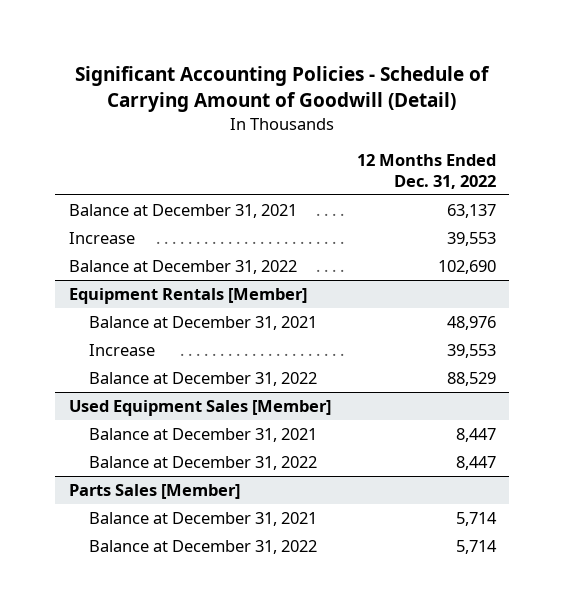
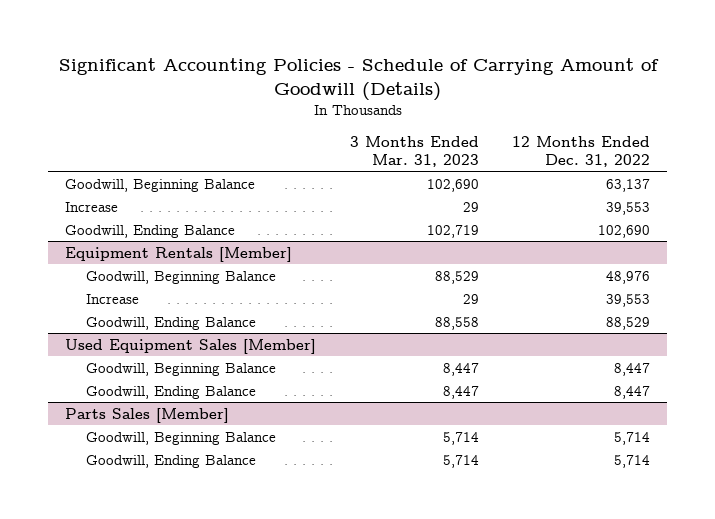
[75,66,491,113] Significant Accounting Policies - Schedule of Carrying Amount of Goodwill (Detail) -> [58,58,659,101] Significant Accounting Policies - Schedule of Carrying Amount of Goodwill (Details)
none -> [349,136,479,168] 3 Months Ended Mar. 31, 2023
[68,203,297,218] Balance at December 31, 2021 -> [64,178,255,192] Goodwill, Beginning Balance
[68,259,297,274] Balance at December 31, 2022 -> [64,224,235,238] Goodwill, Ending Balance
[89,315,318,330] Balance at December 31, 2021 -> [86,270,277,284] Goodwill, Beginning Balance
[89,371,318,386] Balance at December 31, 2022 -> [86,316,257,330] Goodwill, Ending Balance
[89,427,318,442] Balance at December 31, 2021 -> [86,362,277,376] Goodwill, Beginning Balance
[89,455,318,470] Balance at December 31, 2022 -> [86,385,257,399] Goodwill, Ending Balance
[89,511,318,526] Balance at December 31, 2021 -> [86,431,277,445] Goodwill, Beginning Balance
[89,539,318,554] Balance at December 31, 2022 -> [86,454,257,468] Goodwill, Ending Balance

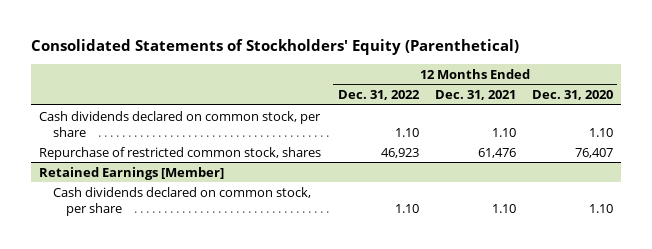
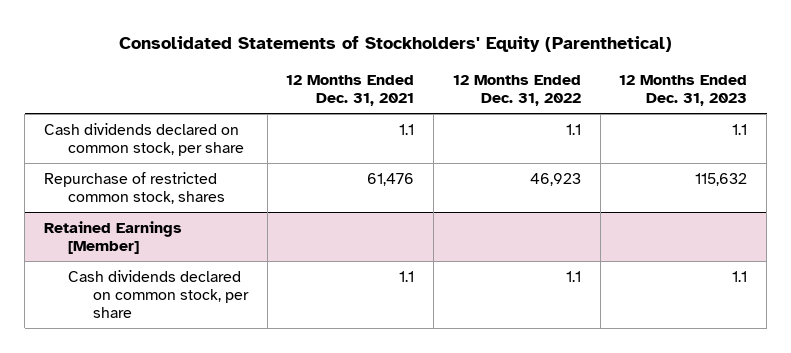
[532,90,614,101] Dec. 31, 2020 -> none
none -> [619,74,748,107] 12 Months Ended Dec. 31, 2023
[394,127,419,137] 1.10 -> [565,123,581,135] 1.1
[491,127,516,137] 1.10 -> [399,123,415,135] 1.1
[394,203,419,213] 1.10 -> [565,270,581,282] 1.1
[491,203,516,213] 1.10 -> [399,270,415,282] 1.1

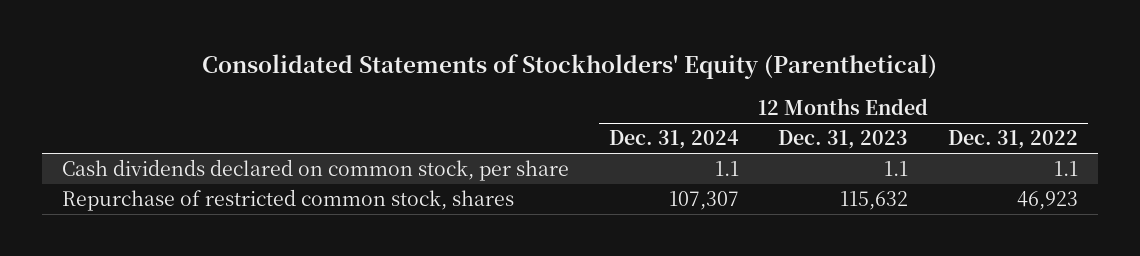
[286,74,415,107] 12 Months Ended Dec. 31, 2021 -> none
none -> [608,130,739,150] Dec. 31, 2024
[44,220,183,254] Retained Earnings [Member] -> none
[68,269,249,319] Cash dividends declared on common stock, per share -> none

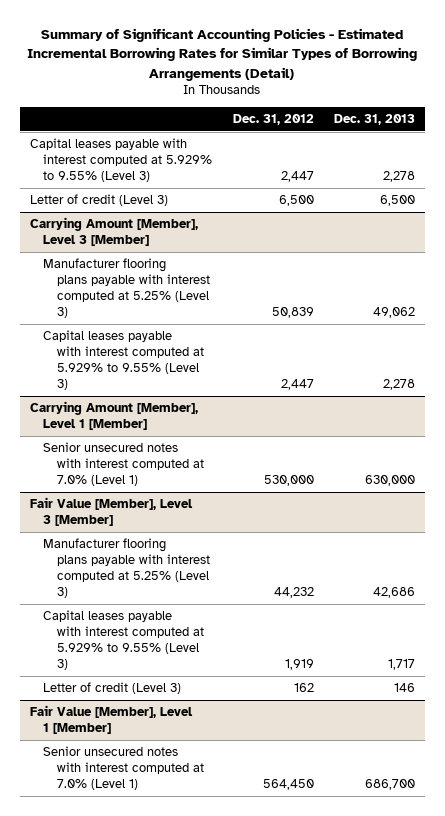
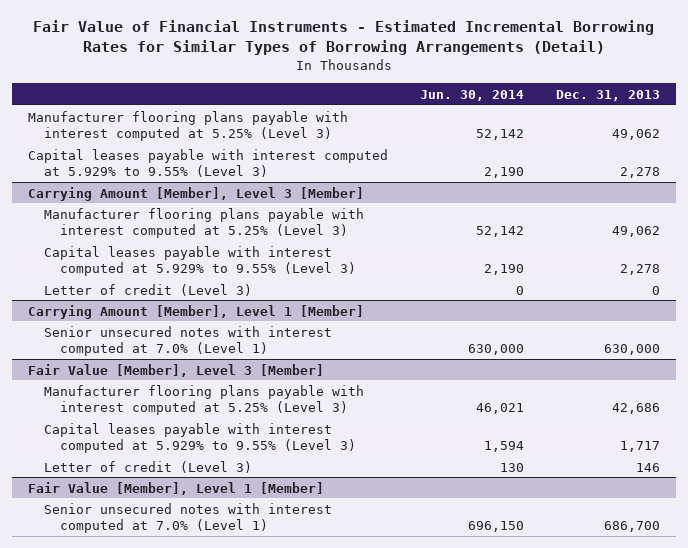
[27,28,418,81] Summary of Significant Accounting Policies - Estimated Incremental Borrowing Rates for Similar Types of Borrowing Arrangements (Detail) -> [32,20,654,56] Fair Value of Financial Instruments - Estimated Incremental Borrowing Rates for Similar Types of Borrowing Arrangements (Detail)
[232,113,314,125] Dec. 31, 2012 -> none
none -> [419,89,524,101] Jun. 30, 2014
none -> [27,110,348,142] Manufacturer flooring plans payable with interest computed at 5.25% (Level 3)
[29,194,168,207] Letter of credit (Level 3) -> none
none -> [43,283,252,296] Letter of credit (Level 3)

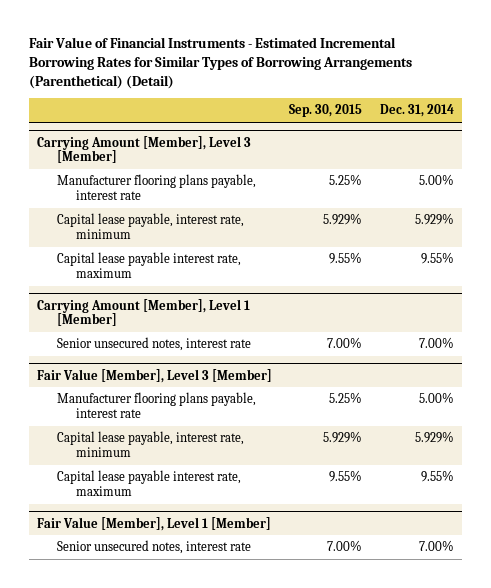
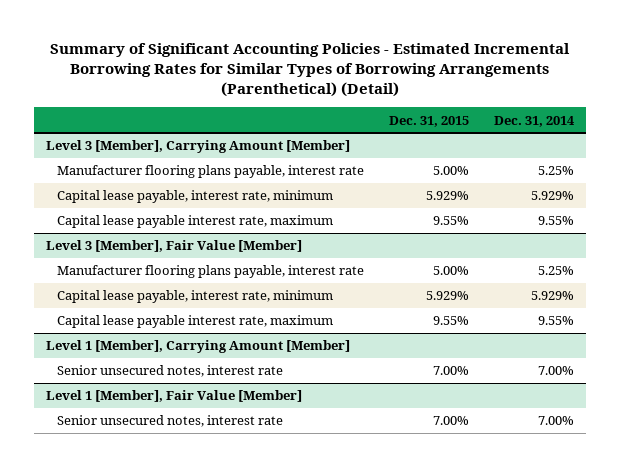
[28,36,412,89] Fair Value of Financial Instruments - Estimated Incremental Borrowing Rates for Similar Types of Borrowing Arrangements (Parenthetical) (Detail) -> [50,43,571,98] Summary of Significant Accounting Policies - Estimated Incremental Borrowing Rates for Similar Types of Borrowing Arrangements (Parenthetical) (Detail)
[289,104,363,118] Sep. 30, 2015 -> none
none -> [388,115,469,127] Dec. 31, 2015
[37,135,252,164] Carrying Amount [Member], Level 3 [Member] -> [46,140,351,154] Level 3 [Member], Carrying Amount [Member]
[418,174,454,186] 5.00% -> [537,166,574,176] 5.25%
[37,298,251,327] Carrying Amount [Member], Level 1 [Member] -> none
[56,337,251,352] Senior unsecured notes, interest rate -> none
[37,368,273,383] Fair Value [Member], Level 3 [Member] -> [46,240,303,253] Level 3 [Member], Fair Value [Member]
[418,392,454,404] 5.00% -> [537,266,574,276] 5.25%
[37,516,272,531] Fair Value [Member], Level 1 [Member] -> none
none -> [46,340,351,354] Level 1 [Member], Carrying Amount [Member]
none -> [46,390,303,403] Level 1 [Member], Fair Value [Member]
none -> [56,415,283,428] Senior unsecured notes, interest rate

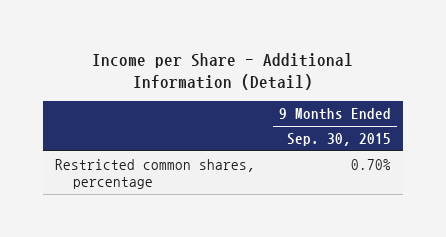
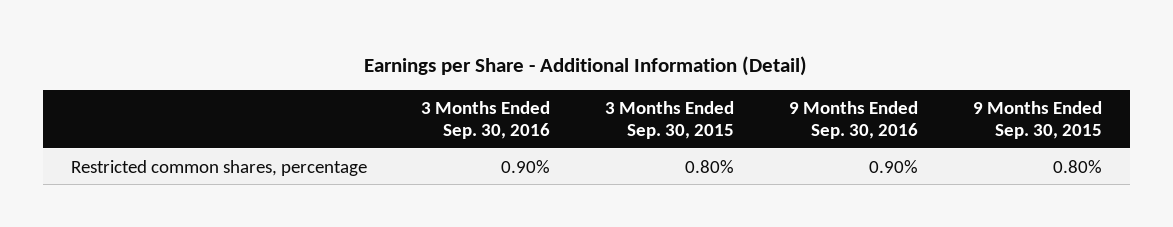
[91,52,353,91] Income per Share - Additional Information (Detail) -> [364,55,808,76] Earnings per Share - Additional Information (Detail)
none -> [421,100,551,140] 3 Months Ended Sep. 30, 2016
none -> [605,100,735,140] 3 Months Ended Sep. 30, 2015
none -> [789,100,919,140] 9 Months Ended Sep. 30, 2016
[350,158,391,170] 0.70% -> [1053,159,1103,173] 0.80%

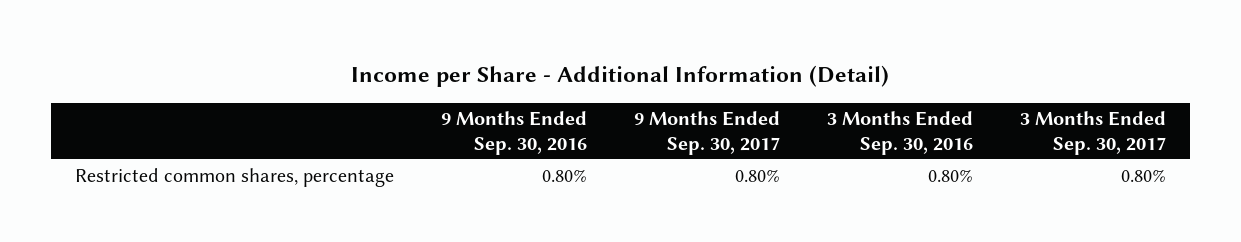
[364,55,808,76] Earnings per Share - Additional Information (Detail) -> [351,65,890,88] Income per Share - Additional Information (Detail)
[605,100,735,140] 3 Months Ended Sep. 30, 2015 -> none
[973,100,1103,140] 9 Months Ended Sep. 30, 2015 -> none
none -> [633,110,780,155] 9 Months Ended Sep. 30, 2017
none -> [1020,110,1167,155] 3 Months Ended Sep. 30, 2017
[501,159,551,173] 0.90% -> [927,169,973,183] 0.80%
[869,159,919,173] 0.90% -> [541,169,587,183] 0.80%

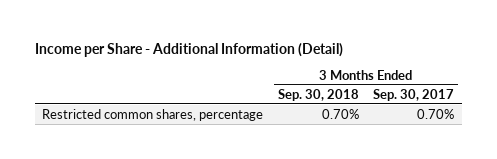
[440,110,587,155] 9 Months Ended Sep. 30, 2016 -> none
[633,110,780,155] 9 Months Ended Sep. 30, 2017 -> none
[826,110,973,155] 3 Months Ended Sep. 30, 2016 -> none
none -> [277,88,359,101] Sep. 30, 2018
[1121,169,1167,183] 0.80% -> [417,108,455,119] 0.70%

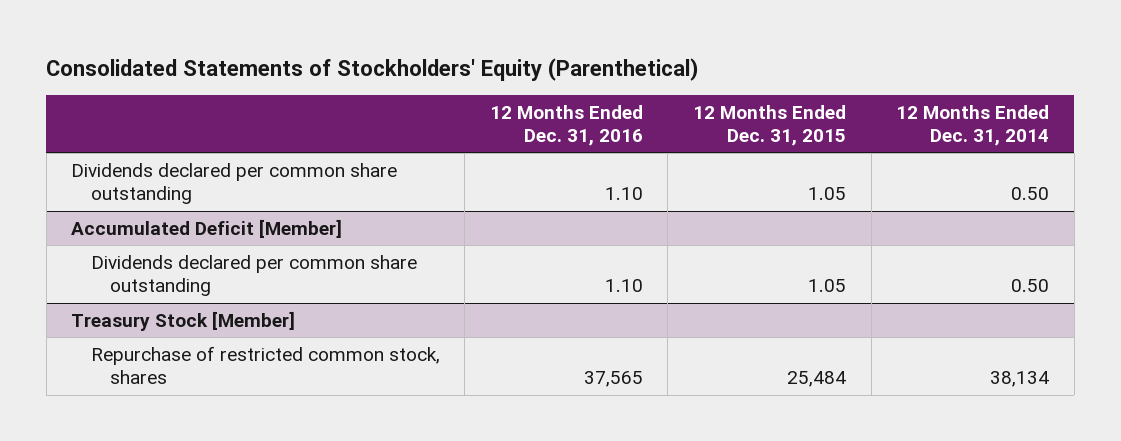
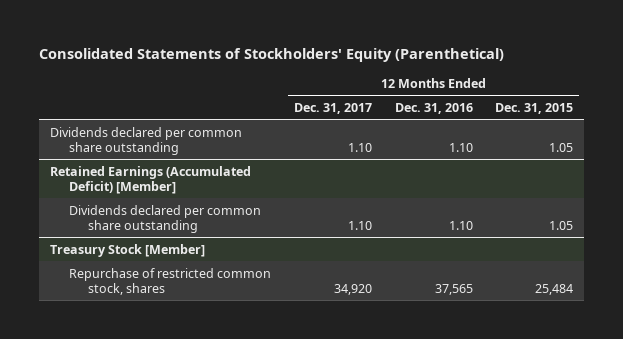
[896,104,1050,146] 12 Months Ended Dec. 31, 2014 -> none
none -> [293,102,372,114] Dec. 31, 2017
[71,218,343,238] Accumulated Deficit [Member] -> [50,165,252,194] Retained Earnings (Accumulated Deficit) [Member]

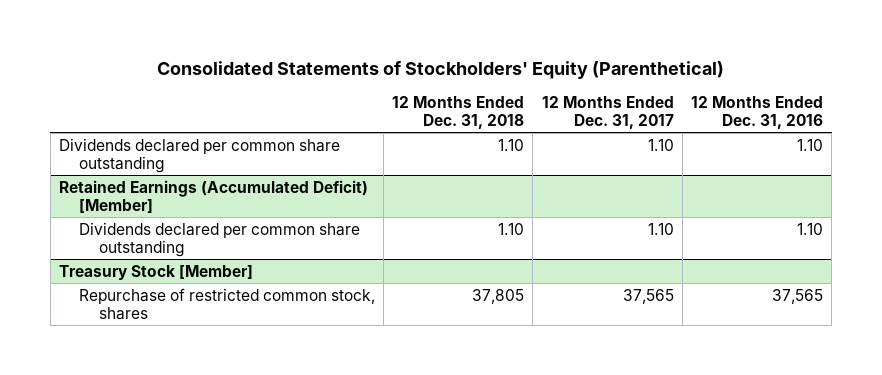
[495,102,574,114] Dec. 31, 2015 -> none
none -> [392,95,525,129] 12 Months Ended Dec. 31, 2018
[333,283,372,295] 34,920 -> [622,288,674,304] 37,565

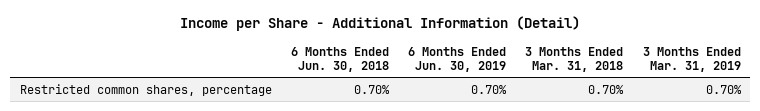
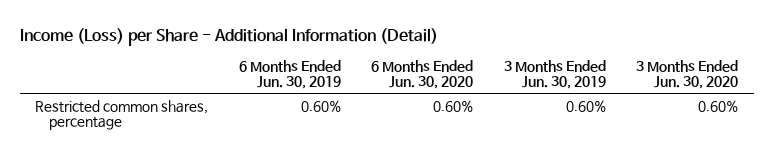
[180,16,581,32] Income per Share - Additional Information (Detail) -> [19,27,438,46] Income (Loss) per Share - Additional Information (Detail)
[291,46,390,73] 6 Months Ended Jun. 30, 2018 -> none
[525,46,624,73] 3 Months Ended Mar. 31, 2018 -> none
[642,46,741,73] 3 Months Ended Mar. 31, 2019 -> none
none -> [371,59,474,90] 6 Months Ended Jun. 30, 2020
none -> [503,59,606,90] 3 Months Ended Jun. 30, 2019
none -> [636,59,739,90] 3 Months Ended Jun. 30, 2020
[471,84,508,94] 0.70% -> [300,99,341,112] 0.60%

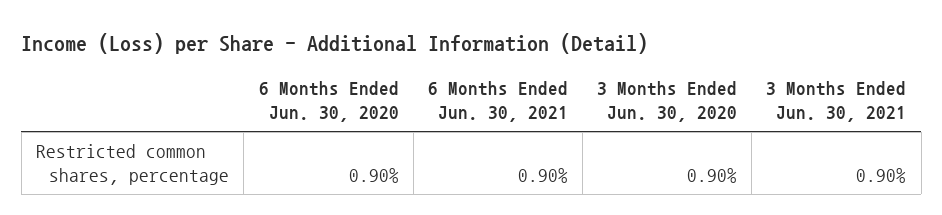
[238,59,341,90] 6 Months Ended Jun. 30, 2019 -> none
[503,59,606,90] 3 Months Ended Jun. 30, 2019 -> none
none -> [427,81,568,123] 6 Months Ended Jun. 30, 2021
none -> [766,81,907,123] 3 Months Ended Jun. 30, 2021
[433,99,474,112] 0.60% -> [348,168,399,184] 0.90%
[698,99,739,112] 0.60% -> [687,168,738,184] 0.90%

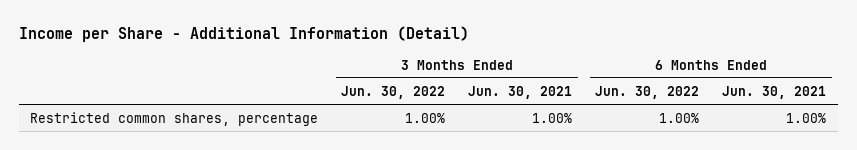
[21,33,649,55] Income (Loss) per Share - Additional Information (Detail) -> [18,25,469,42] Income per Share - Additional Information (Detail)
[258,81,399,123] 6 Months Ended Jun. 30, 2020 -> none
[597,81,738,123] 3 Months Ended Jun. 30, 2020 -> none
none -> [341,85,446,99] Jun. 30, 2022
none -> [595,85,700,99] Jun. 30, 2022
[517,168,568,184] 0.90% -> [786,112,827,123] 1.00%
[856,168,907,184] 0.90% -> [532,112,573,123] 1.00%

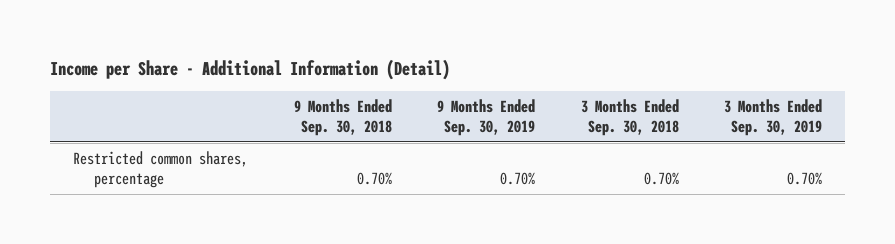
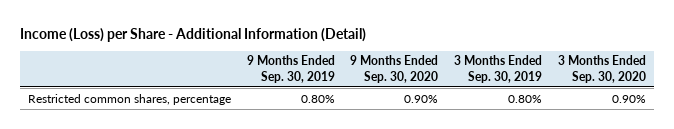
[50,58,451,80] Income per Share - Additional Information (Detail) -> [20,27,367,42] Income (Loss) per Share - Additional Information (Detail)
[293,98,392,136] 9 Months Ended Sep. 30, 2018 -> none
[580,98,679,136] 3 Months Ended Sep. 30, 2018 -> none
none -> [350,55,439,83] 9 Months Ended Sep. 30, 2020
none -> [557,55,646,83] 3 Months Ended Sep. 30, 2020
[500,171,536,185] 0.70% -> [300,94,335,103] 0.80%
[787,171,823,185] 0.70% -> [508,94,543,103] 0.80%

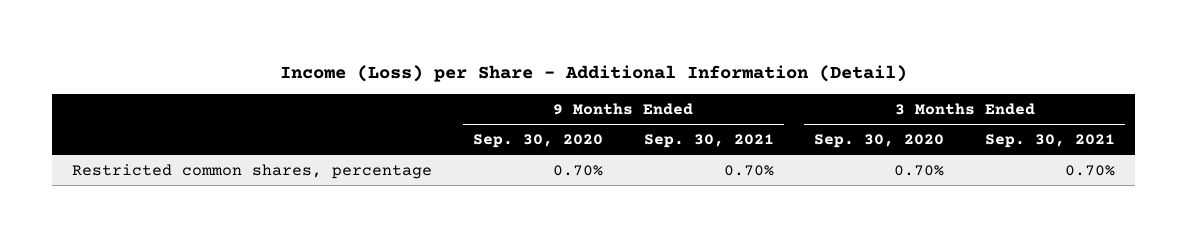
[246,55,335,83] 9 Months Ended Sep. 30, 2019 -> none
[454,55,543,83] 3 Months Ended Sep. 30, 2019 -> none
none -> [643,133,774,148] Sep. 30, 2021
none -> [984,133,1115,148] Sep. 30, 2021
[404,94,439,103] 0.90% -> [553,164,604,176] 0.70%
[611,94,646,103] 0.90% -> [894,164,945,176] 0.70%

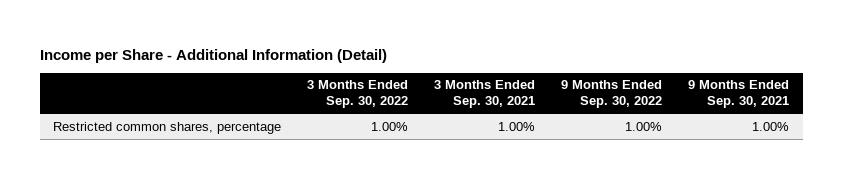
[279,64,907,82] Income (Loss) per Share - Additional Information (Detail) -> [39,48,387,63] Income per Share - Additional Information (Detail)
[473,133,604,148] Sep. 30, 2020 -> none
[814,133,945,148] Sep. 30, 2020 -> none
none -> [307,80,409,109] 3 Months Ended Sep. 30, 2022
none -> [561,80,663,109] 9 Months Ended Sep. 30, 2022
[723,164,774,176] 0.70% -> [752,121,790,131] 1.00%
[1064,164,1115,176] 0.70% -> [498,121,536,131] 1.00%

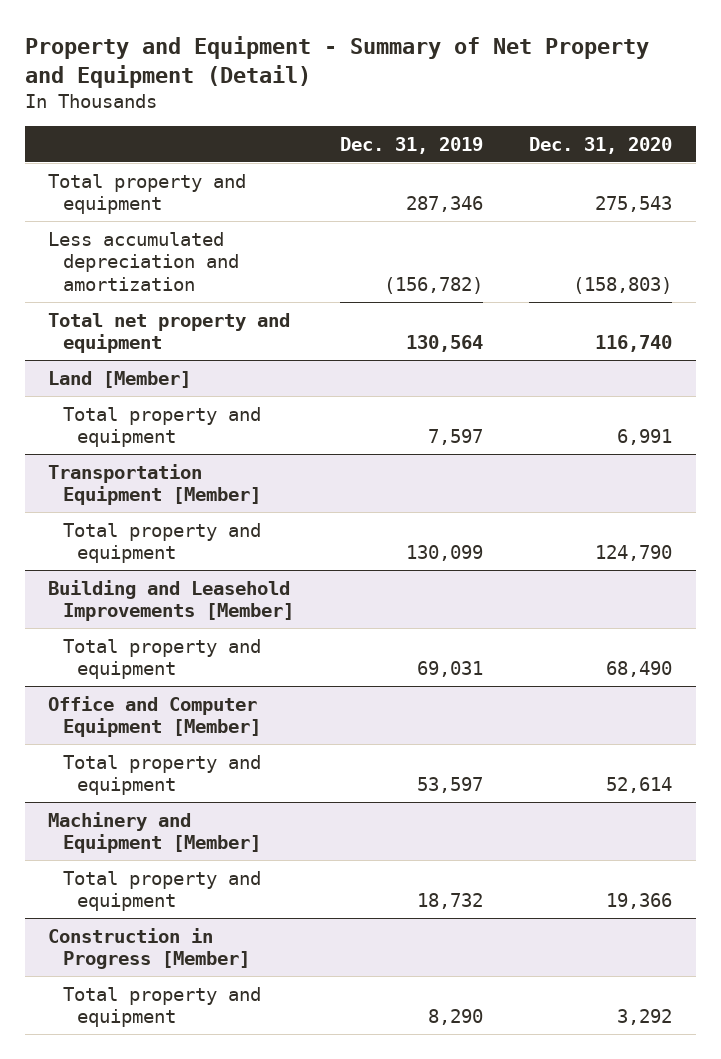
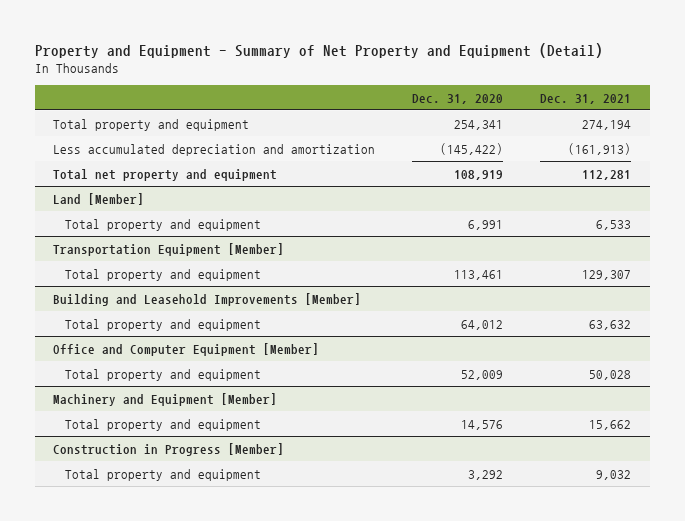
[340,136,484,154] Dec. 31, 2019 -> none
none -> [540,93,632,104] Dec. 31, 2021
[595,196,673,213] 275,543 -> [454,119,504,130] 254,341
[573,276,673,294] (158,803) -> [440,142,504,155] (145,422)
[595,335,673,353] 116,740 -> [454,169,504,180] 108,919
[595,545,673,562] 124,790 -> [454,269,504,280] 113,461
[606,661,673,678] 68,490 -> [461,319,504,330] 64,012
[606,777,673,794] 52,614 -> [461,369,504,380] 52,009
[606,893,673,910] 19,366 -> [461,419,504,430] 14,576

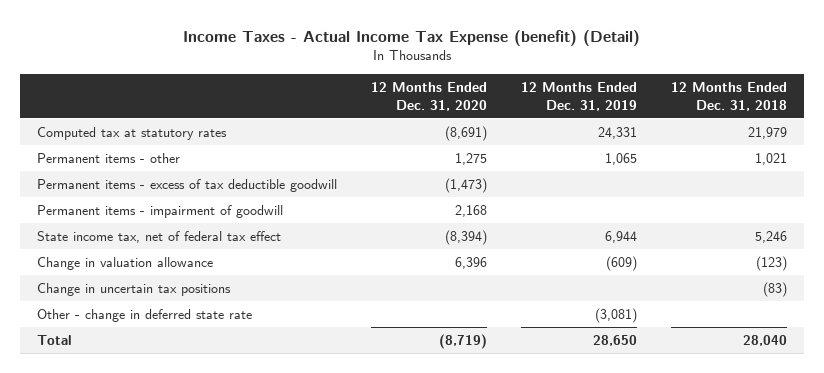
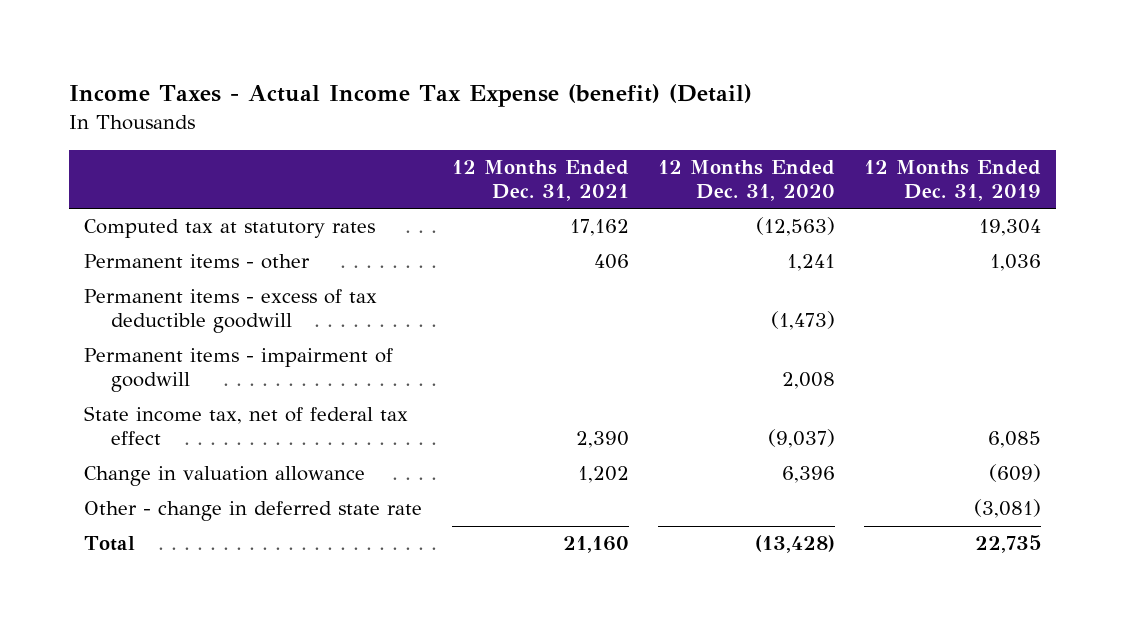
[670,82,787,111] 12 Months Ended Dec. 31, 2018 -> none
none -> [451,160,629,202] 12 Months Ended Dec. 31, 2021
[445,125,488,141] (8,691) -> [756,217,836,237] (12,563)
[597,126,637,139] 24,331 -> [979,219,1042,237] 19,304
[455,152,488,165] 1,275 -> [787,254,836,272] 1,241
[604,152,637,165] 1,065 -> [990,254,1042,272] 1,036
[455,204,488,217] 2,168 -> [782,372,836,390] 2,008
[445,229,488,245] (8,394) -> [768,429,836,449] (9,037)
[604,230,637,243] 6,944 -> [988,431,1042,449] 6,085
[37,282,232,296] Change in uncertain tax positions -> none
[439,333,488,349] (8,719) -> [755,535,836,554] (13,428)
[592,334,637,346] 28,650 -> [975,535,1042,554] 22,735

